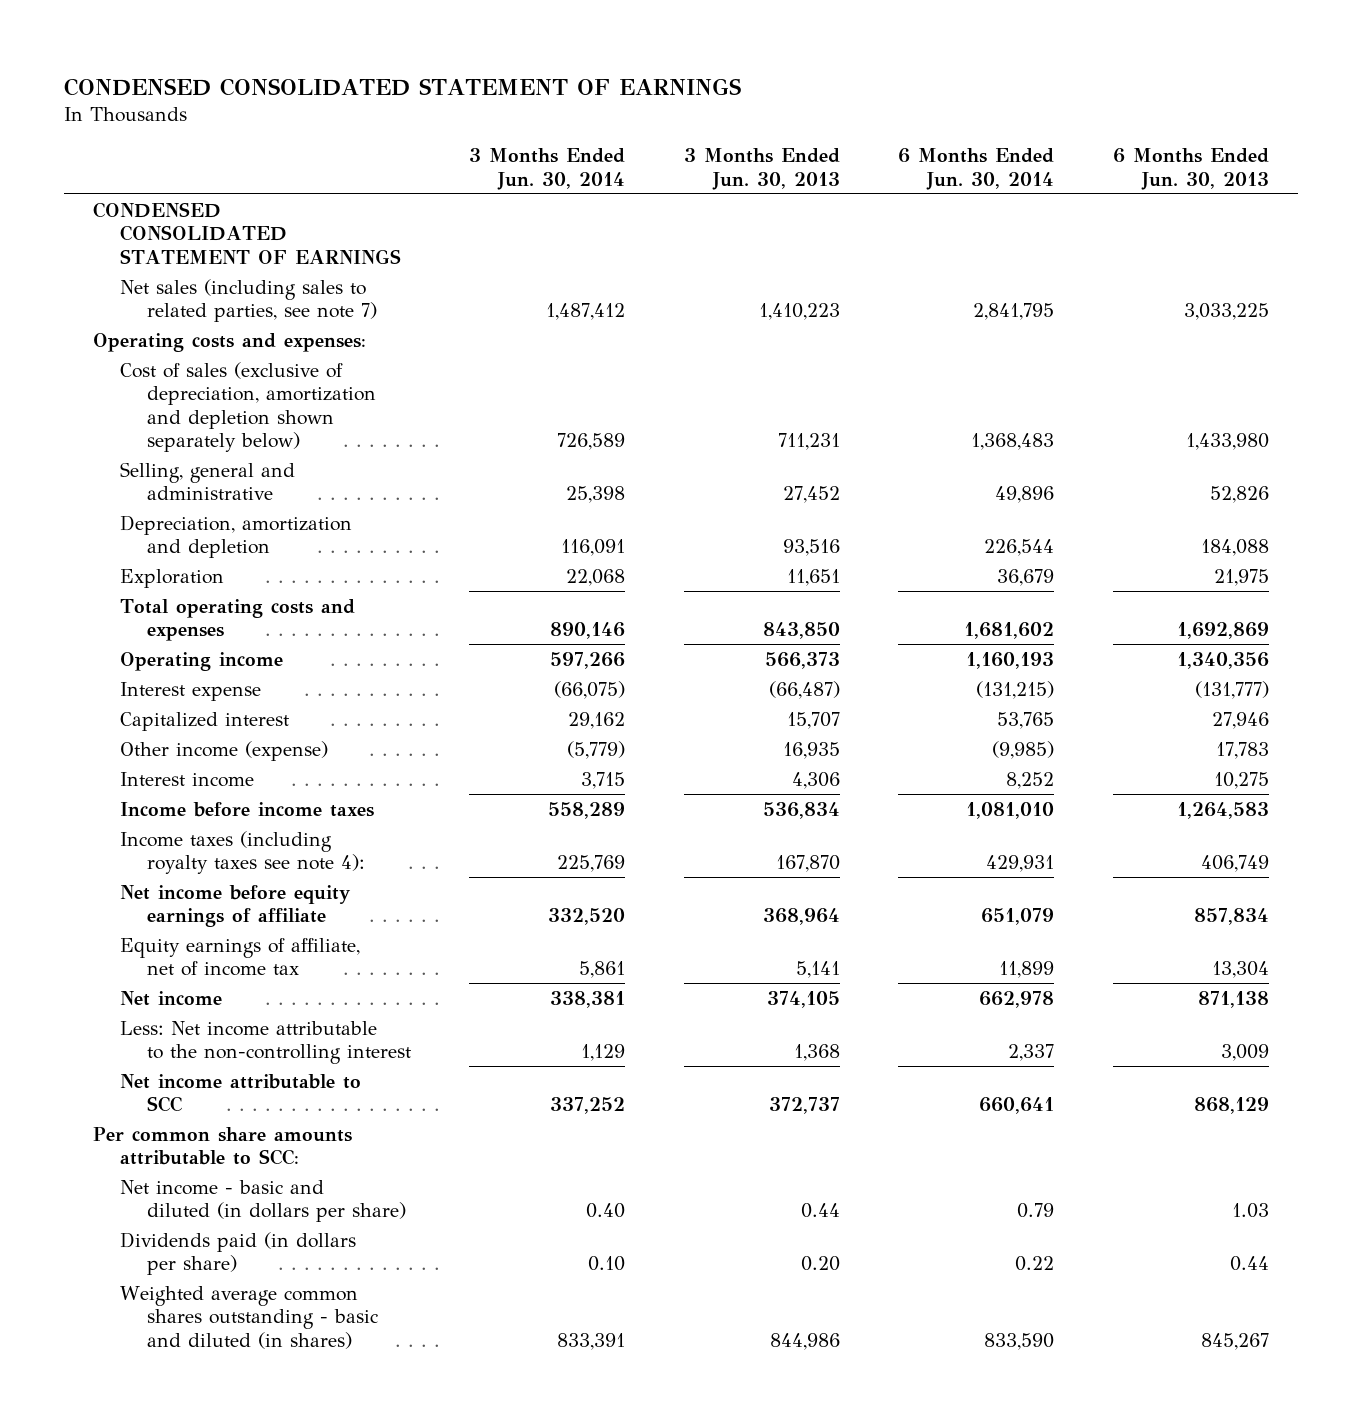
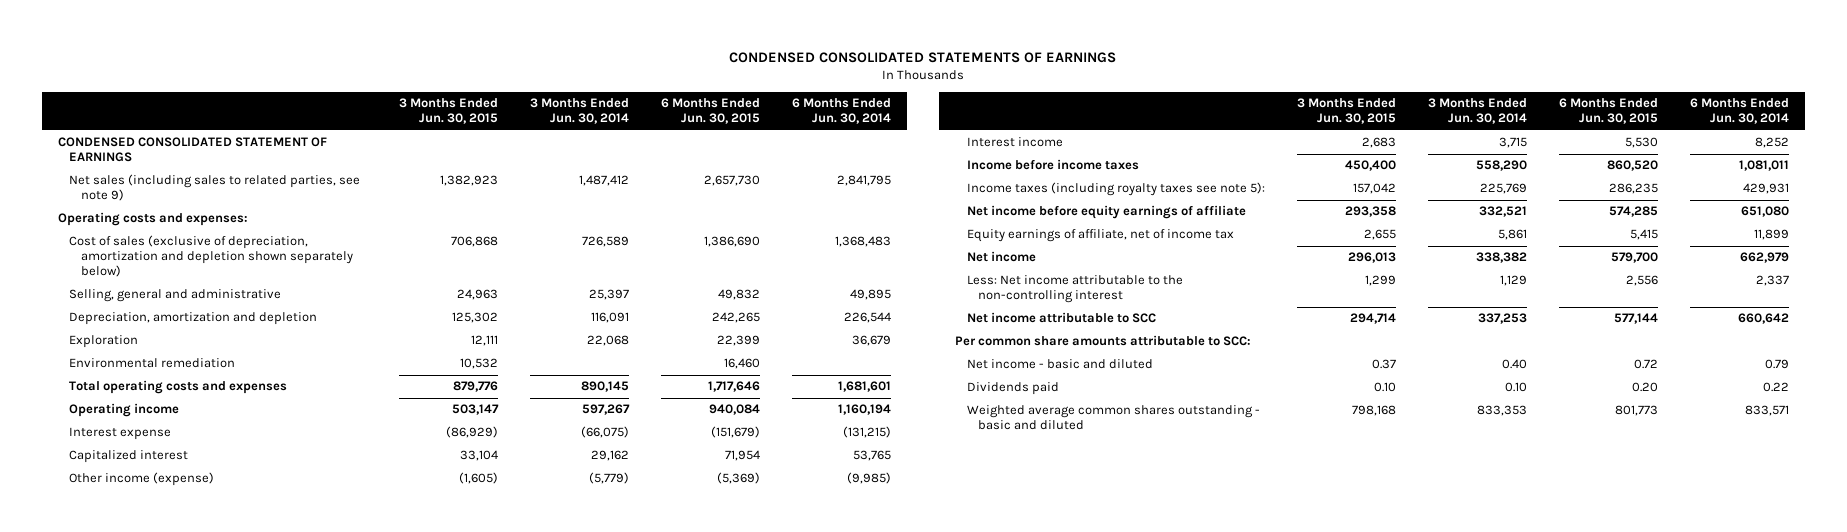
[64,77,742,96] CONDENSED CONSOLIDATED STATEMENT OF EARNINGS -> [729,51,1117,63] CONDENSED CONSOLIDATED STATEMENTS OF EARNINGS
[683,148,840,190] 3 Months Ended Jun. 30, 2013 -> none
[1112,148,1269,190] 6 Months Ended Jun. 30, 2013 -> none
none -> [399,98,499,125] 3 Months Ended Jun. 30, 2015
none -> [661,98,761,125] 6 Months Ended Jun. 30, 2015
[120,278,377,323] Net sales (including sales to related parties, see note 7) -> [69,174,361,202] Net sales (including sales to related parties, see note 9)
[566,486,626,504] 25,398 -> [589,289,630,301] 25,397
[995,486,1055,504] 49,896 -> [850,289,892,301] 49,895
none -> [69,358,236,369] Environmental remediation
[550,622,626,640] 890,146 -> [581,381,630,393] 890,145
[964,622,1055,640] 1,681,602 -> [838,381,892,393] 1,681,601
[550,651,626,669] 597,266 -> [582,404,631,416] 597,267
[966,651,1055,669] 1,160,193 -> [838,404,892,416] 1,160,194
[548,801,626,819] 558,289 -> [1475,160,1527,172] 558,290
[966,801,1055,819] 1,081,010 -> [1738,160,1789,172] 1,081,011
[120,830,365,875] Income taxes (including royalty taxes see note 4): -> [966,182,1265,197] Income taxes (including royalty taxes see note 5):
[548,908,626,926] 332,520 -> [1478,206,1527,218] 332,521
[981,908,1055,926] 651,079 -> [1740,206,1789,218] 651,080
[550,990,626,1008] 338,381 -> [1475,252,1527,264] 338,382
[979,990,1055,1008] 662,978 -> [1739,252,1789,264] 662,979
[550,1097,626,1115] 337,252 -> [1477,313,1527,325] 337,253
[979,1097,1055,1115] 660,641 -> [1737,313,1789,325] 660,642
[120,1179,406,1223] Net income - basic and diluted (in dollars per share) -> [966,359,1153,370] Net income - basic and diluted
[120,1231,357,1276] Dividends paid (in dollars per share) -> [966,382,1059,396] Dividends paid
[120,1285,378,1349] Weighted average common shares outstanding - basic and diluted (in shares) -> [966,405,1260,431] Weighted average common shares outstanding - basic and diluted
[557,1332,626,1350] 833,391 -> [1476,405,1527,417] 833,353
[984,1332,1055,1350] 833,590 -> [1744,405,1789,417] 833,571

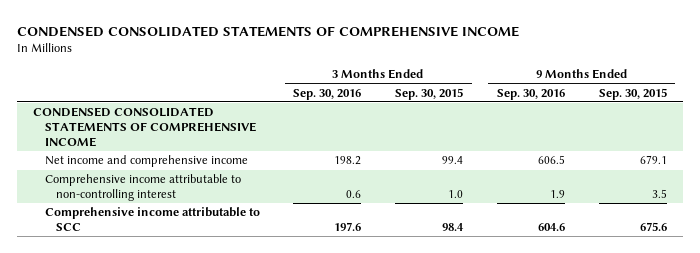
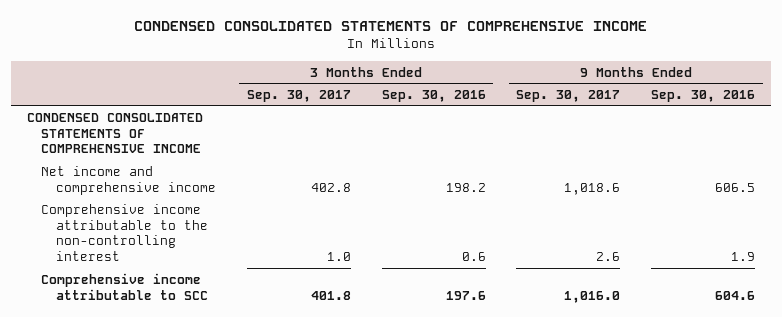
[395,87,464,100] Sep. 30, 2015 -> none
[598,87,667,100] Sep. 30, 2015 -> none
none -> [246,89,351,102] Sep. 30, 2017
none -> [516,89,621,102] Sep. 30, 2017
[44,174,241,202] Comprehensive income attributable to non-controlling interest -> [41,203,208,262] Comprehensive income attributable to the non-controlling interest

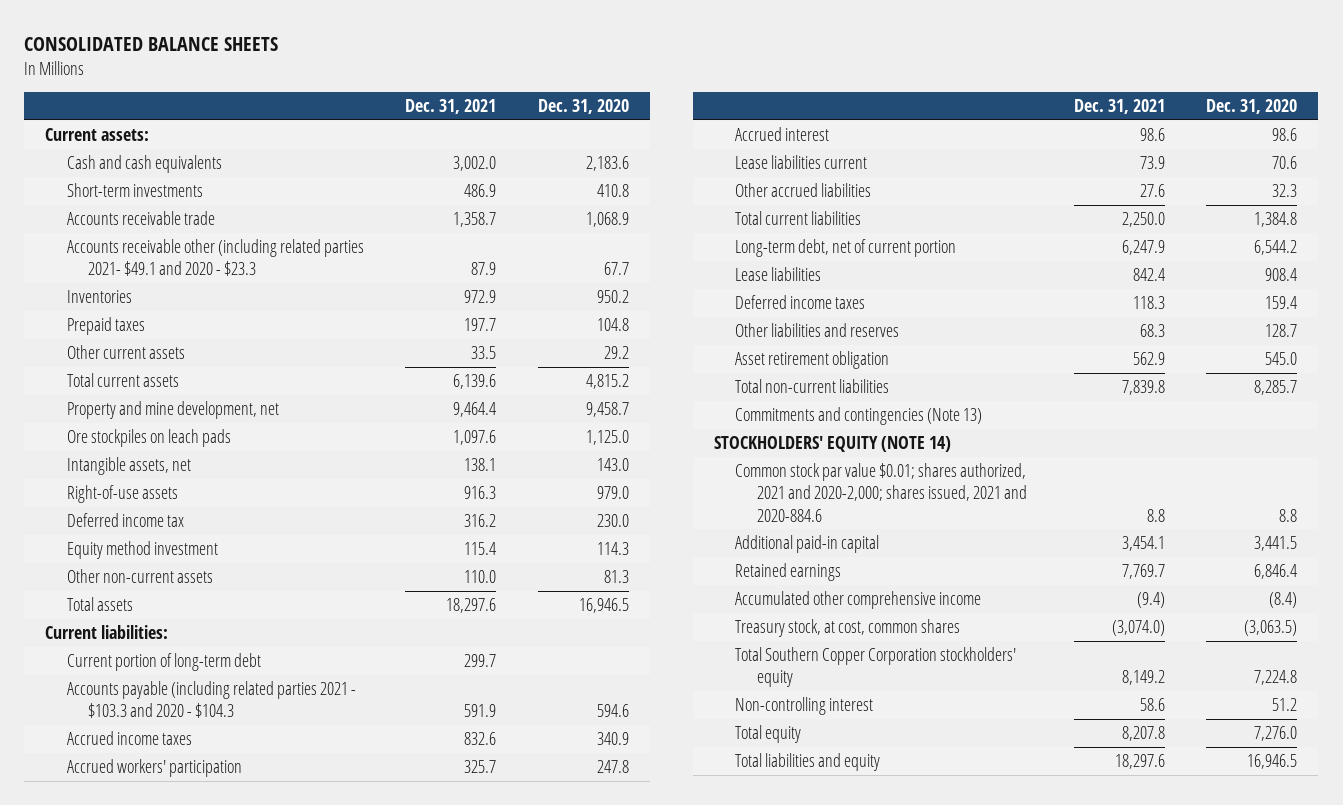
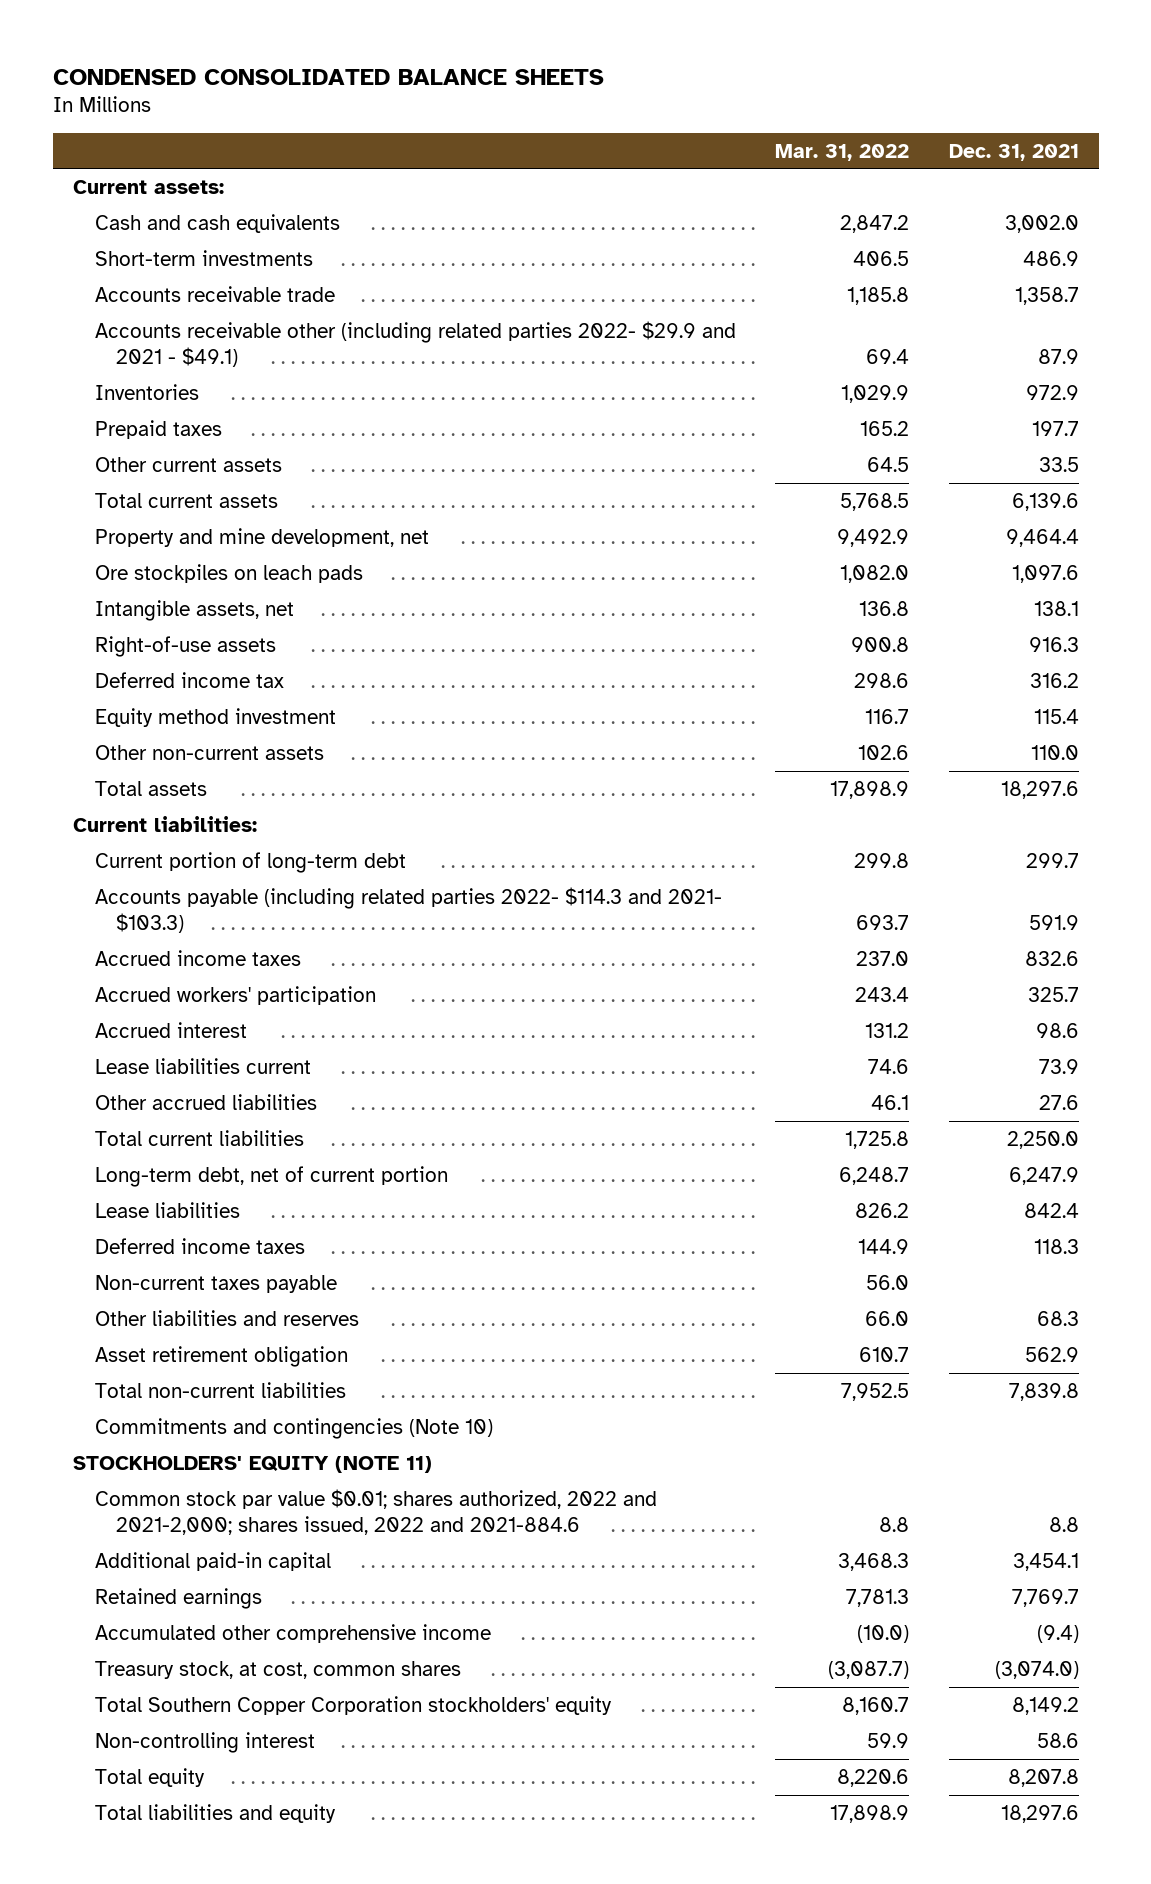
[24,37,279,52] CONSOLIDATED BALANCE SHEETS -> [52,68,604,85] CONDENSED CONSOLIDATED BALANCE SHEETS
[537,99,629,115] Dec. 31, 2020 -> none
none -> [775,143,910,161] Mar. 31, 2022
[66,239,364,277] Accounts receivable other (including related parties 2021- $49.1 and 2020 - $23.3 -> [94,320,736,368] Accounts receivable other (including related parties 2022- $29.9 and 2021 - $49.1)
[66,681,356,719] Accounts payable (including related parties 2021 - $103.3 and 2020 - $104.3 -> [94,886,722,934] Accounts payable (including related parties 2022- $114.3 and 2021- $103.3)
none -> [94,1274,337,1293] Non-current taxes payable
[735,407,983,426] Commitments and contingencies (Note 13) -> [94,1417,493,1439] Commitments and contingencies (Note 10)
[713,436,951,453] STOCKHOLDERS' EQUITY (NOTE 14) -> [72,1455,432,1473] STOCKHOLDERS' EQUITY (NOTE 11)
[735,463,1027,522] Common stock par value $0.01; shares authorized, 2021 and 2020-2,000; shares issued, 2021 and 2020-884.6 -> [94,1488,657,1536] Common stock par value $0.01; shares authorized, 2022 and 2021-2,000; shares issued, 2022 and 2021-884.6

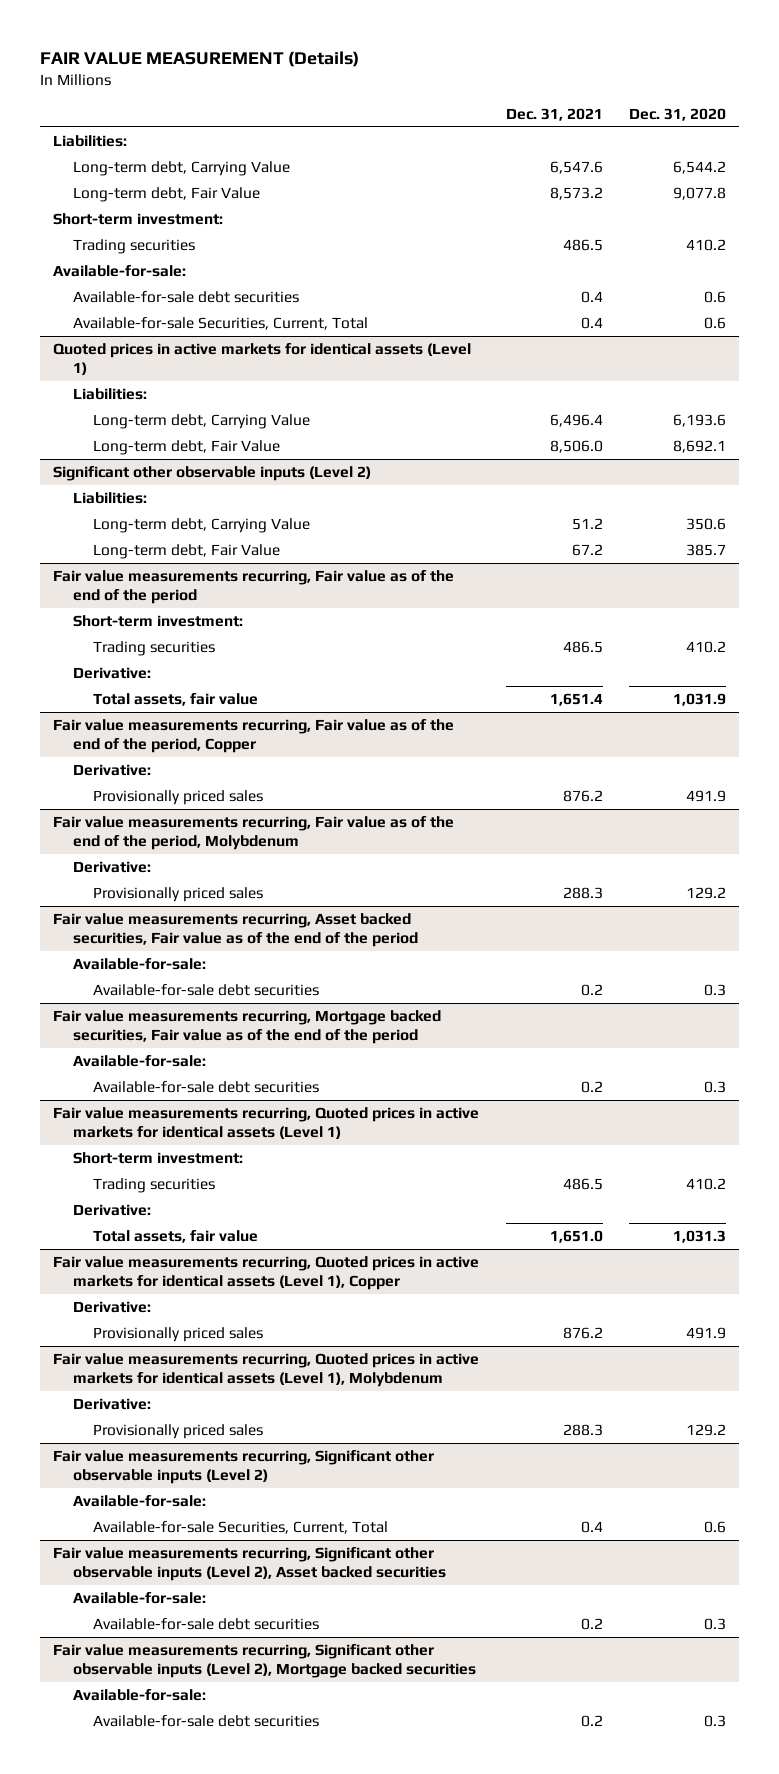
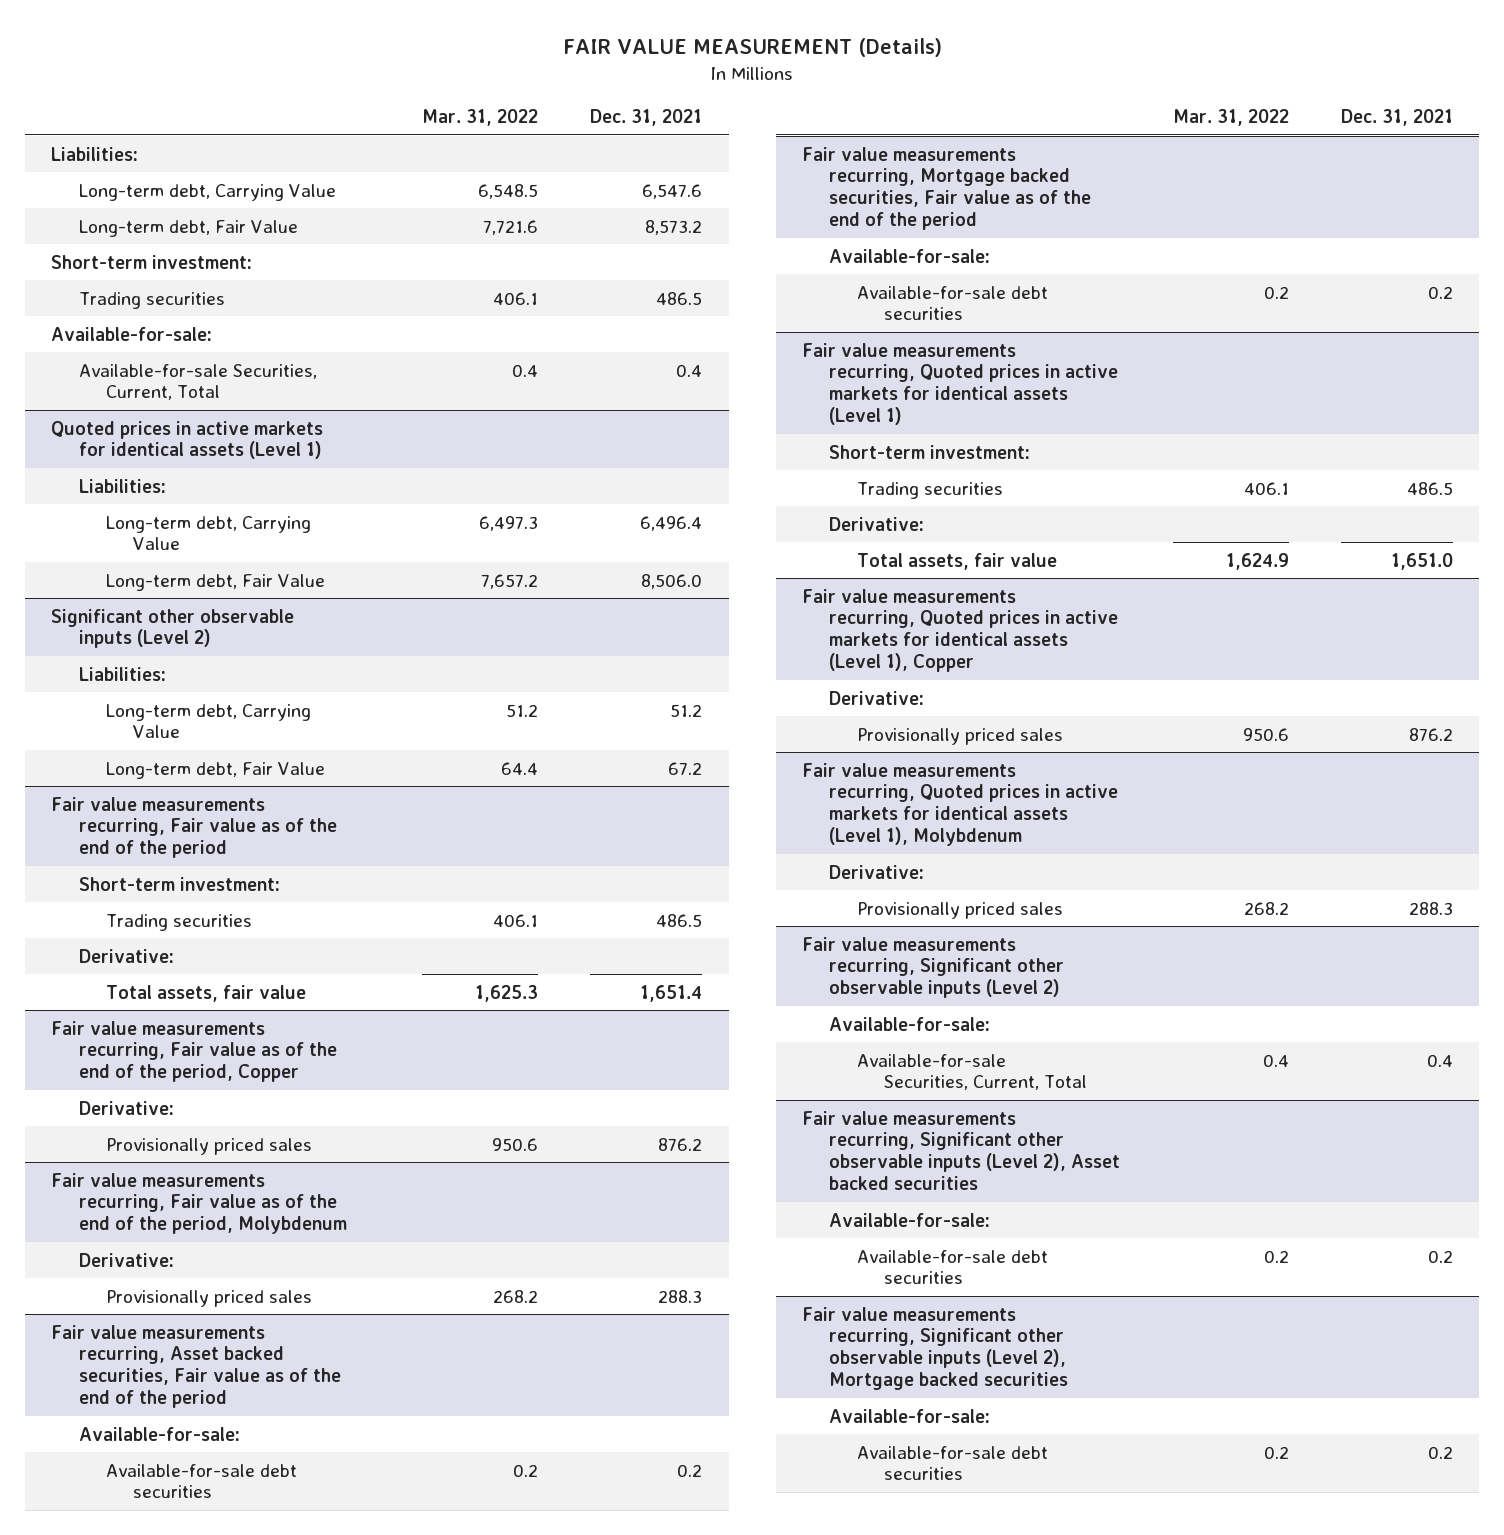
[629,107,727,121] Dec. 31, 2020 -> none
none -> [422,109,539,127] Mar. 31, 2022
[73,291,300,304] Available-for-sale debt securities -> none

